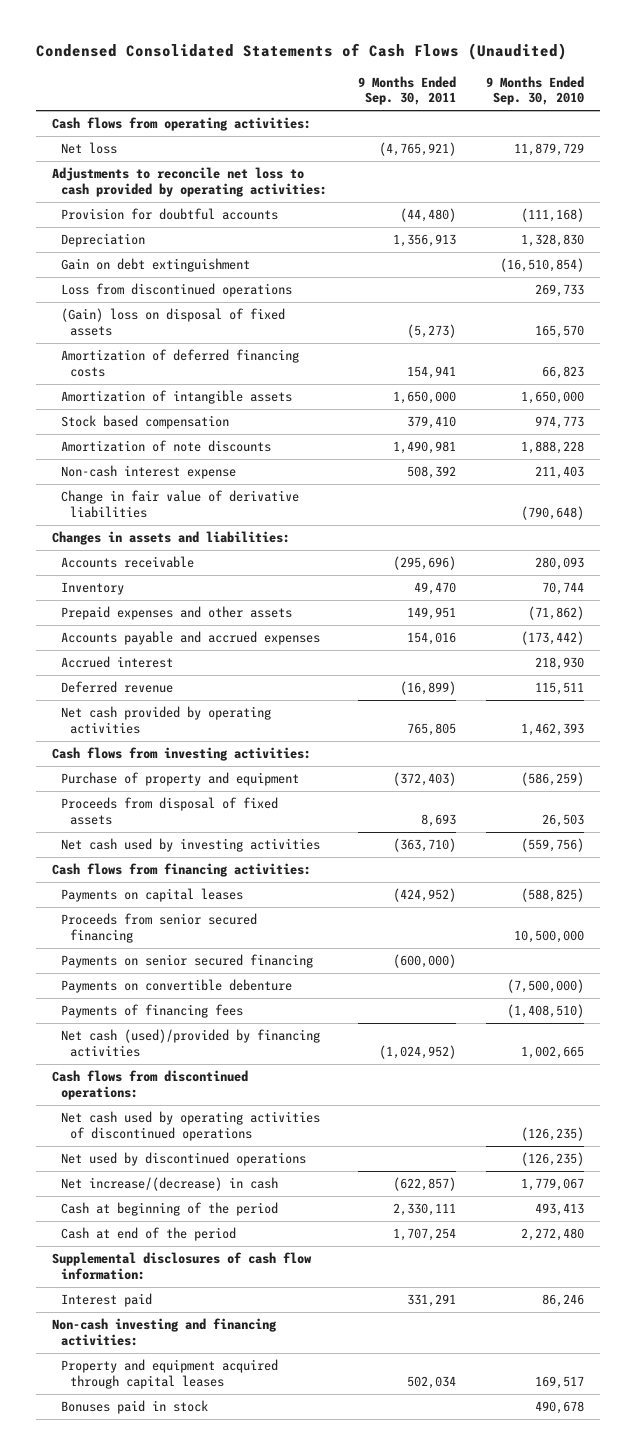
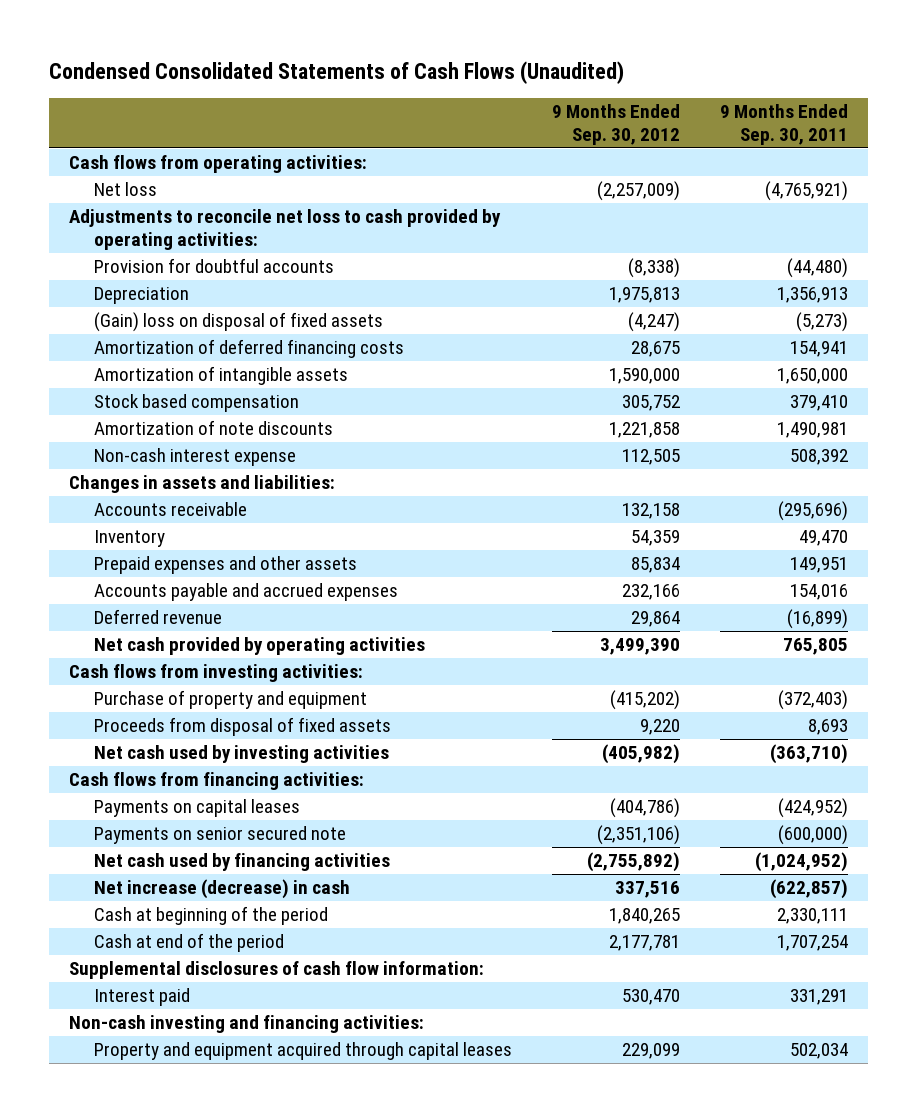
[486,75,585,106] 9 Months Ended Sep. 30, 2010 -> none
none -> [552,104,681,145] 9 Months Ended Sep. 30, 2012
[60,258,250,273] Gain on debt extinguishment -> none
[60,283,292,298] Loss from discontinued operations -> none
[60,490,299,518] Change in fair value of derivative liabilities -> none
[60,656,173,669] Accrued interest -> none
[60,913,257,943] Proceeds from senior secured financing -> none
[60,979,292,994] Payments on convertible debenture -> none
[60,1004,243,1019] Payments of financing fees -> none
[51,1070,248,1100] Cash flows from discontinued operations: -> none
[60,1111,320,1141] Net cash used by operating activities of discontinued operations -> none
[60,1152,306,1167] Net used by discontinued operations -> none
[60,954,313,969] Payments on senior secured financing -> [94,826,347,845] Payments on senior secured note
[60,1029,320,1057] Net cash (used)/provided by financing activities -> [94,853,391,872] Net cash used by financing activities
[60,1177,278,1192] Net increase/(decrease) in cash -> [94,879,351,900] Net increase (decrease) in cash
[60,1400,208,1415] Bonuses paid in stock -> none

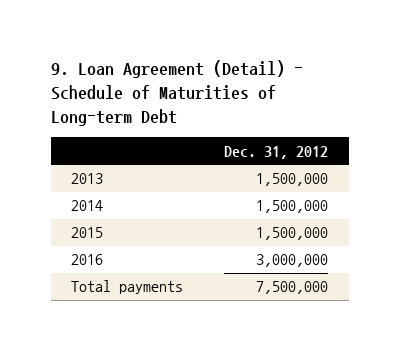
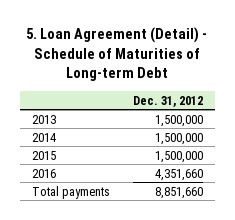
[50,60,303,127] 9. Loan Agreement (Detail) - Schedule of Maturities of Long-term Debt -> [26,27,208,82] 5. Loan Agreement (Detail) - Schedule of Maturities of Long-term Debt
[256,254,329,268] 3,000,000 -> [155,168,204,181] 4,351,660
[256,281,329,295] 7,500,000 -> [155,186,204,199] 8,851,660

